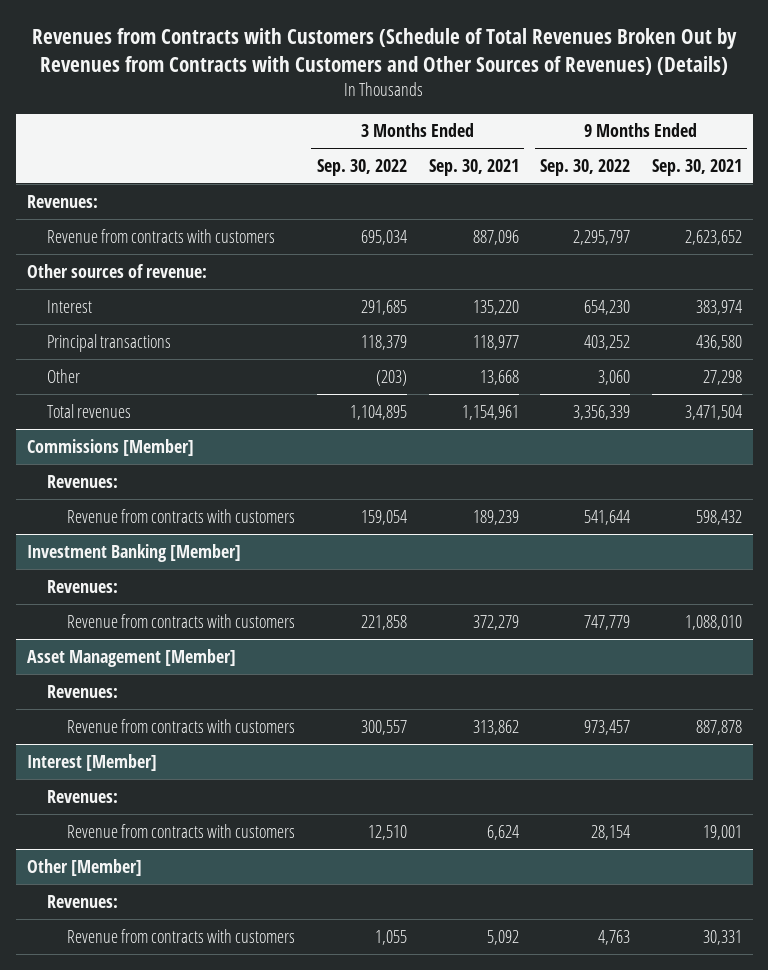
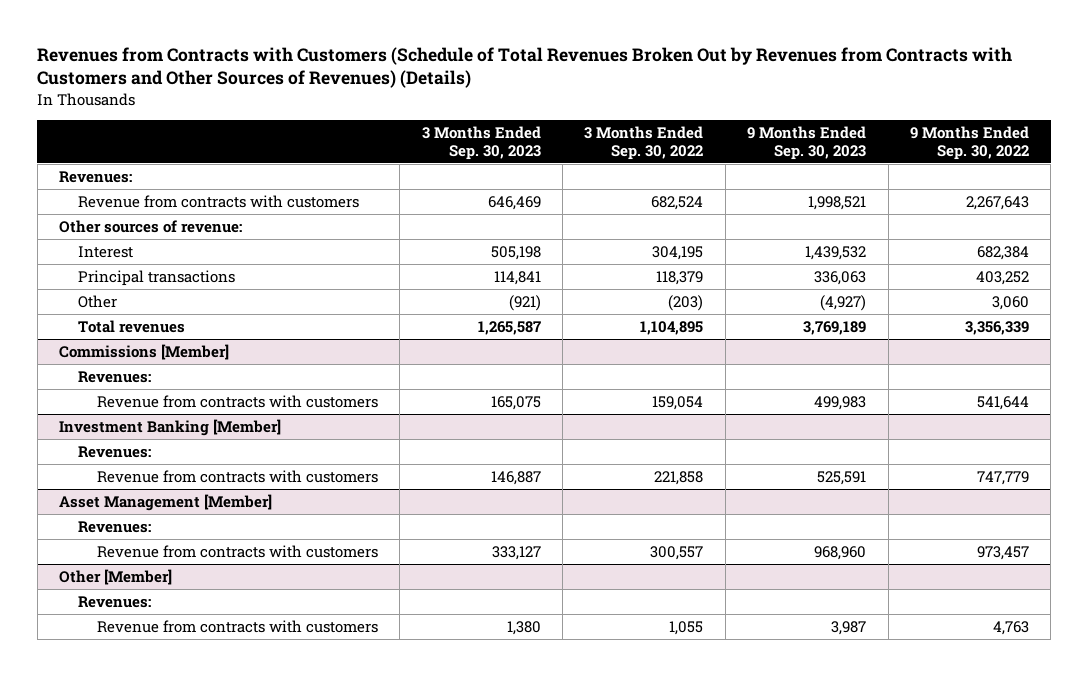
[428,158,519,176] Sep. 30, 2021 -> none
[651,158,742,176] Sep. 30, 2021 -> none
none -> [421,126,541,160] 3 Months Ended Sep. 30, 2023
none -> [747,126,867,160] 9 Months Ended Sep. 30, 2023
[360,229,407,245] 695,034 -> [651,196,704,211] 682,524
[573,229,631,245] 2,295,797 -> [966,196,1030,211] 2,267,643
[360,299,407,315] 291,685 -> [652,246,704,261] 304,195
[584,299,631,315] 654,230 -> [977,246,1030,261] 682,384
[26,753,157,771] Interest [Member] -> none
[46,789,118,803] Revenues: -> none
[67,823,296,838] Revenue from contracts with customers -> none

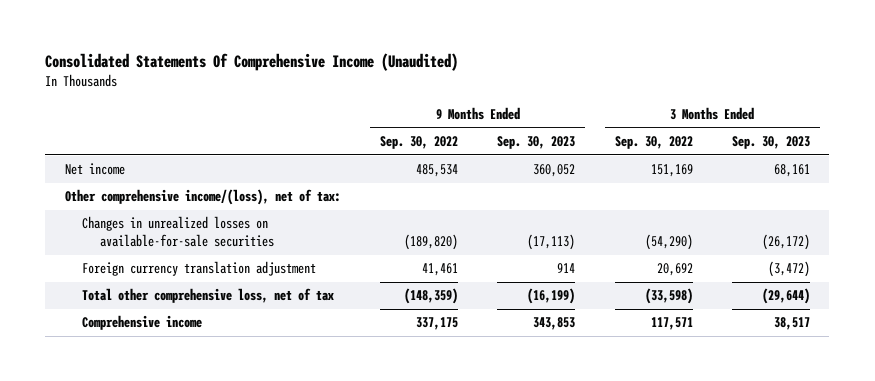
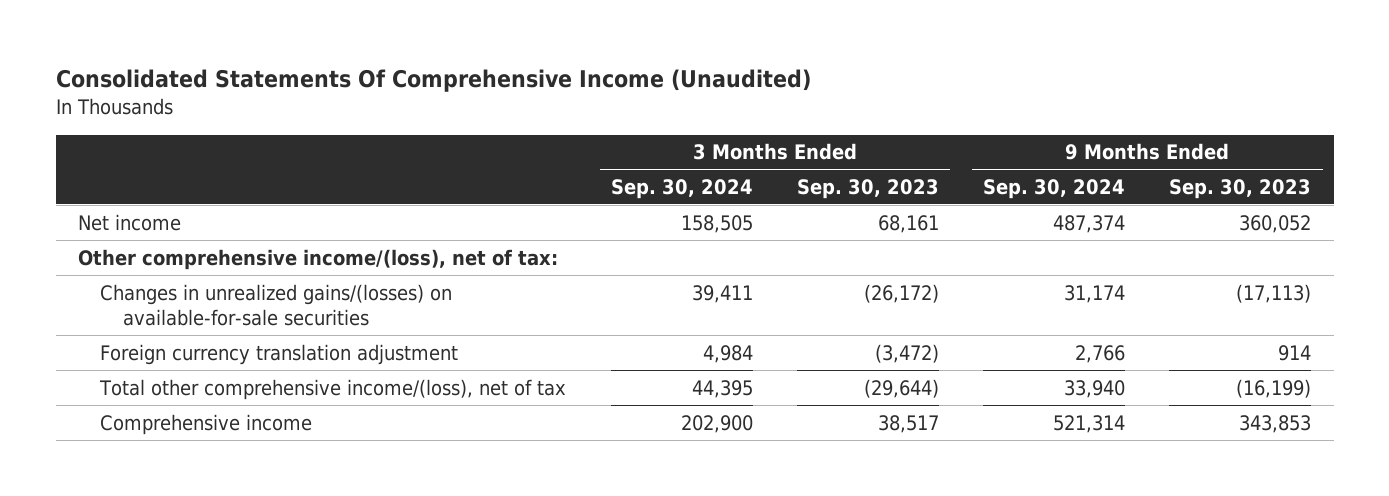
[380,135,459,149] Sep. 30, 2022 -> none
[614,135,693,149] Sep. 30, 2022 -> none
none -> [610,178,753,199] Sep. 30, 2024
none -> [983,178,1126,199] Sep. 30, 2024
[82,216,274,248] Changes in unrealized losses on available-for-sale securities -> [100,283,453,327] Changes in unrealized gains/(losses) on available-for-sale securities
[82,288,335,304] Total other comprehensive loss, net of tax -> [99,378,567,400] Total other comprehensive income/(loss), net of tax

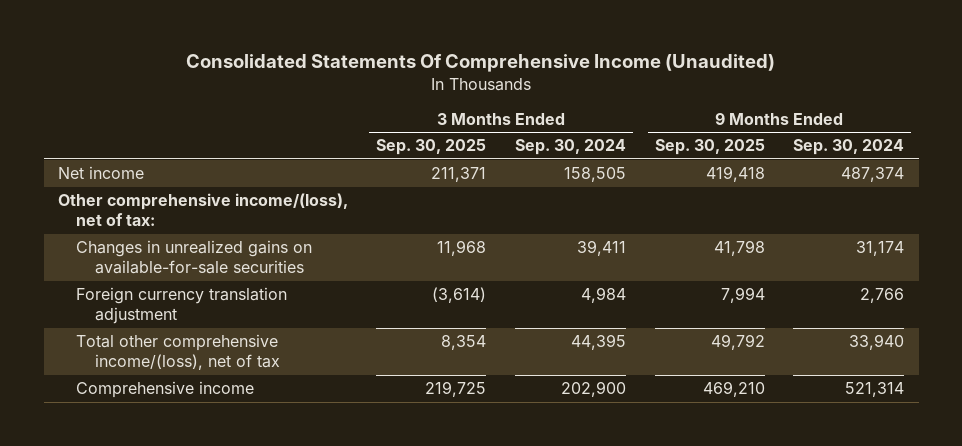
[796,178,939,199] Sep. 30, 2023 -> none
[1169,178,1312,199] Sep. 30, 2023 -> none
none -> [376,139,487,156] Sep. 30, 2025
none -> [654,139,765,156] Sep. 30, 2025
[100,283,453,327] Changes in unrealized gains/(losses) on available-for-sale securities -> [76,240,313,275] Changes in unrealized gains on available-for-sale securities

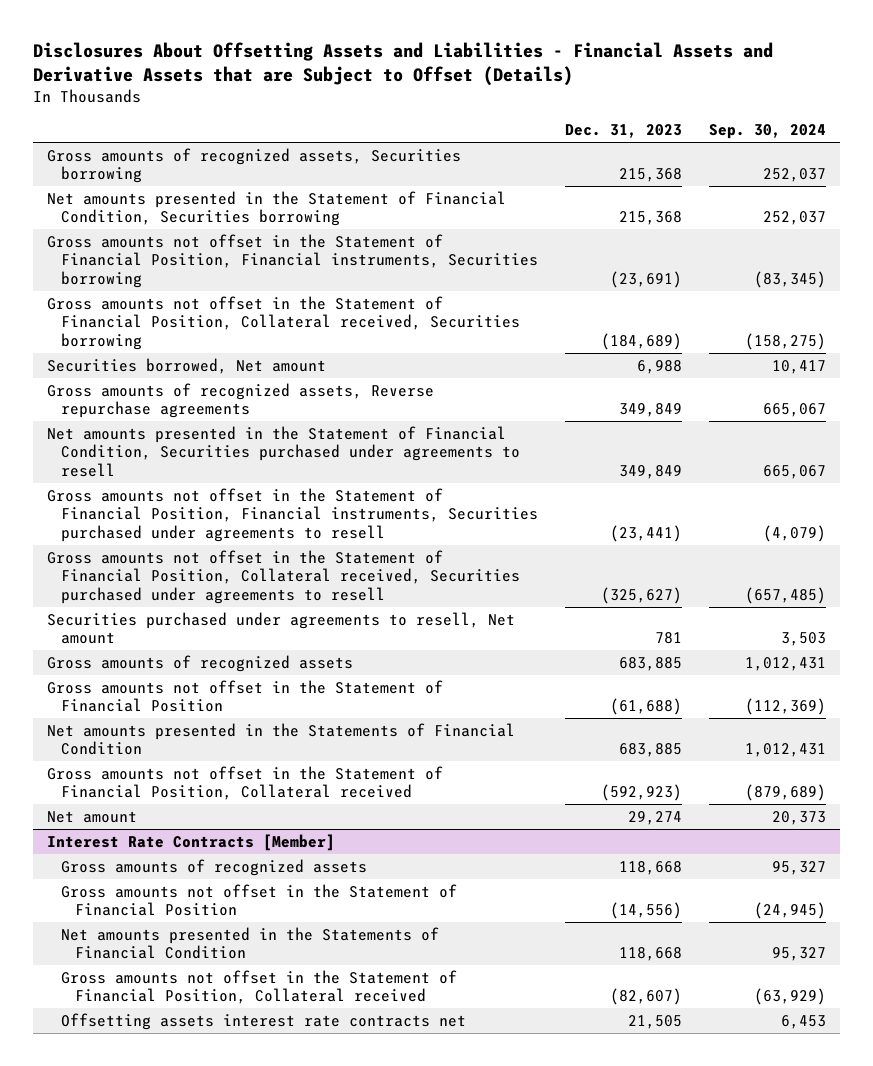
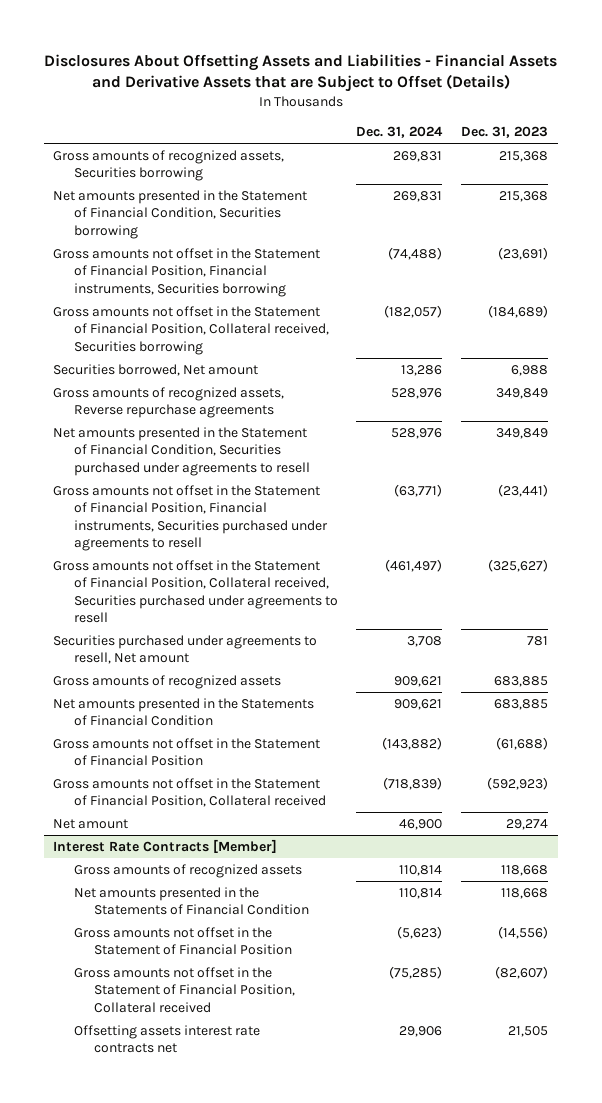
[709,124,827,140] Sep. 30, 2024 -> none
none -> [356,126,444,139] Dec. 31, 2024
[46,679,443,713] Gross amounts not offset in the Statement of Financial Position -> [53,737,321,767] Gross amounts not offset in the Statement of Financial Position
[60,883,457,917] Gross amounts not offset in the Statement of Financial Position -> [73,926,292,956] Gross amounts not offset in the Statement of Financial Position

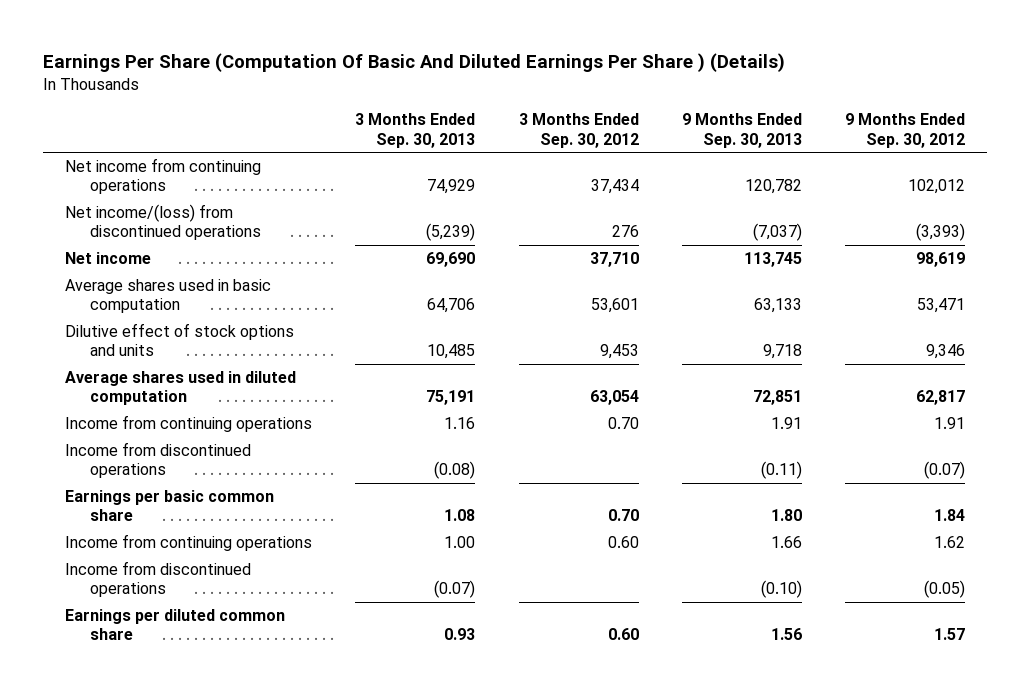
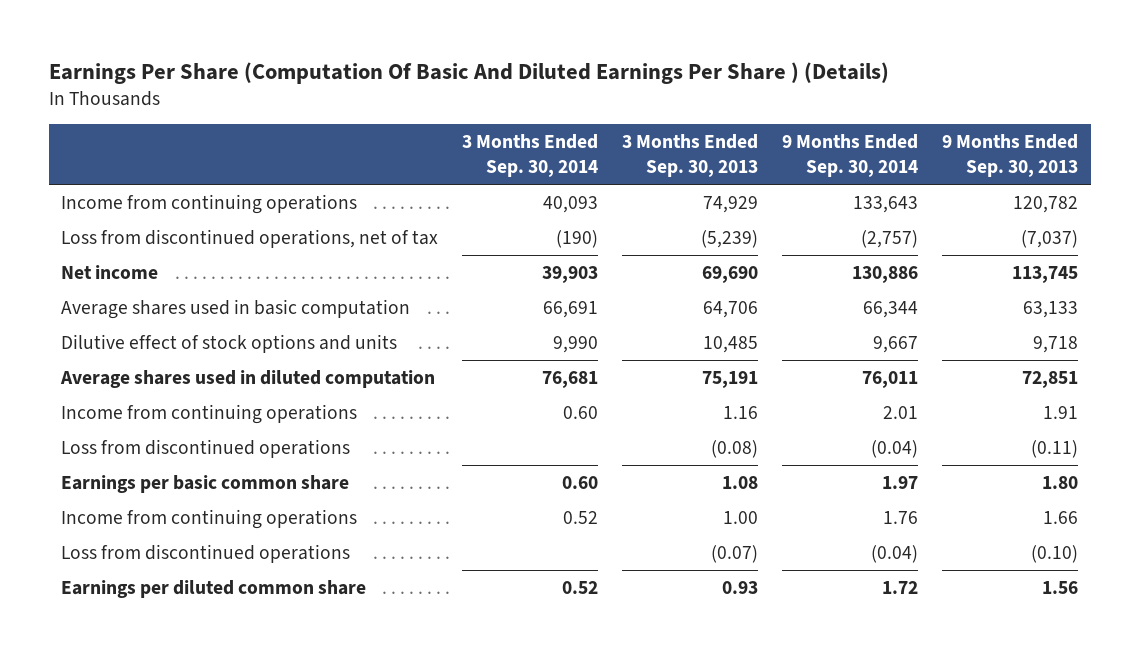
[518,113,639,148] 3 Months Ended Sep. 30, 2012 -> none
[845,113,966,148] 9 Months Ended Sep. 30, 2012 -> none
none -> [461,134,598,178] 3 Months Ended Sep. 30, 2014
none -> [782,134,919,178] 9 Months Ended Sep. 30, 2014
[65,158,262,195] Net income from continuing operations -> [60,193,357,214] Income from continuing operations
[65,204,261,241] Net income/(loss) from discontinued operations -> [60,228,438,248] Loss from discontinued operations, net of tax
[65,442,252,479] Income from discontinued operations -> [60,438,350,458] Loss from discontinued operations
[65,561,252,598] Income from discontinued operations -> [60,543,350,563] Loss from discontinued operations

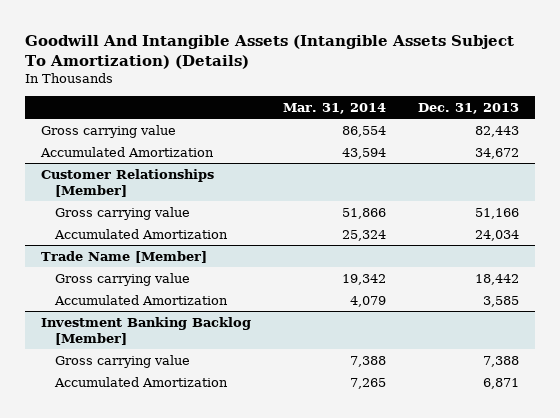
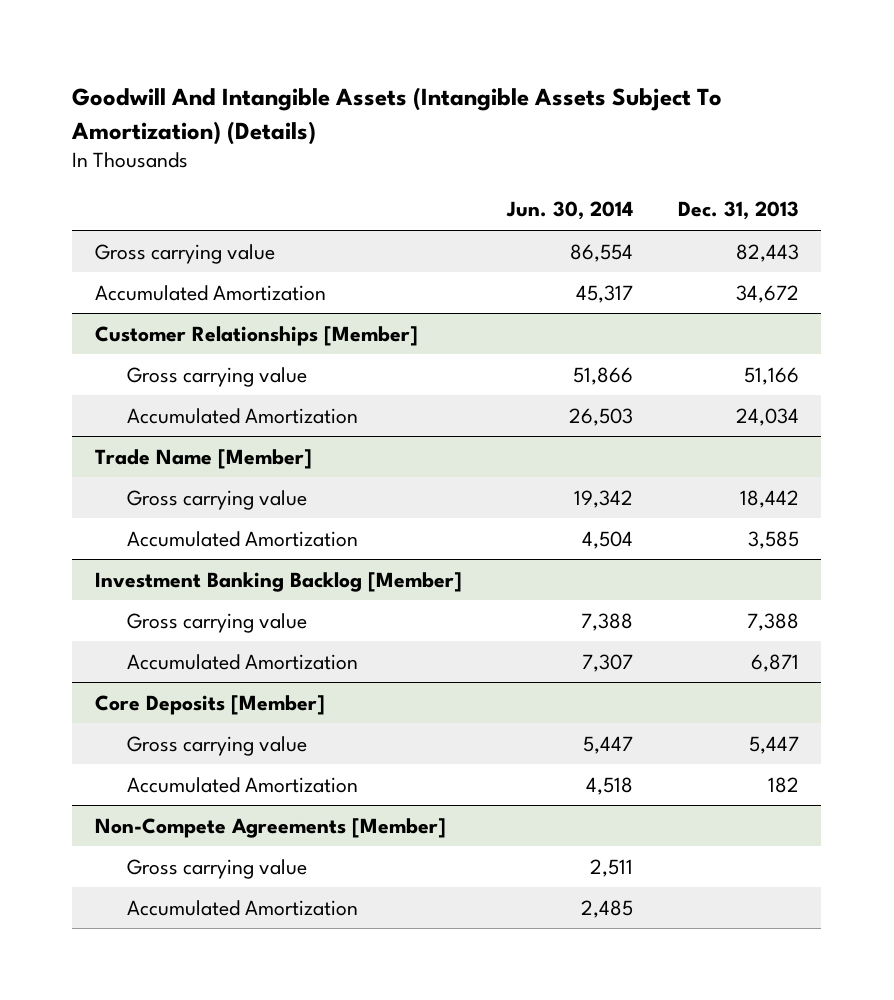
[282,102,386,114] Mar. 31, 2014 -> none
none -> [505,201,633,221] Jun. 30, 2014
none -> [94,694,325,715] Core Deposits [Member]
none -> [127,735,308,756] Gross carrying value
none -> [127,776,359,793] Accumulated Amortization
none -> [94,817,446,838] Non-Compete Agreements [Member]
none -> [127,858,308,879] Gross carrying value
none -> [127,899,359,916] Accumulated Amortization

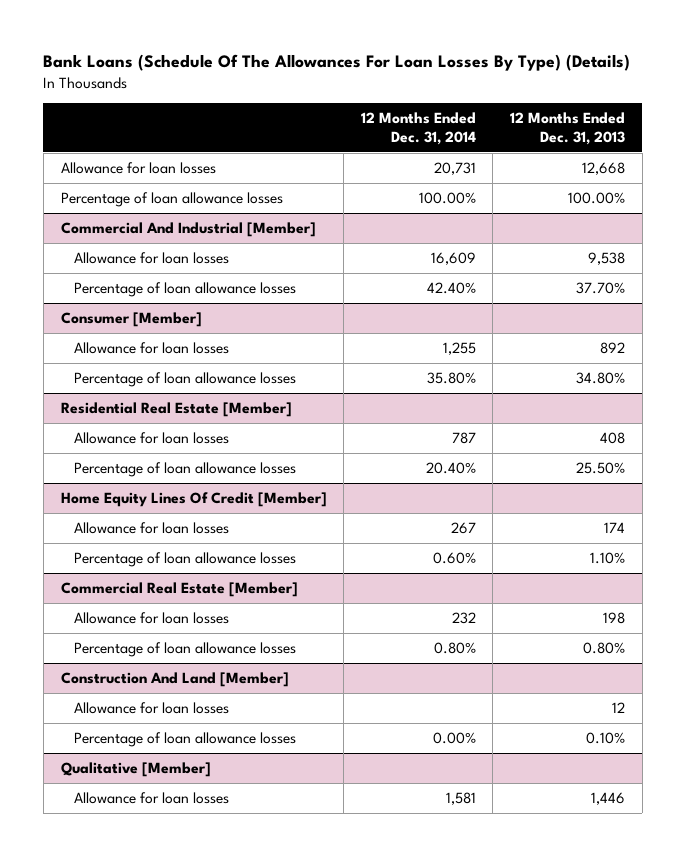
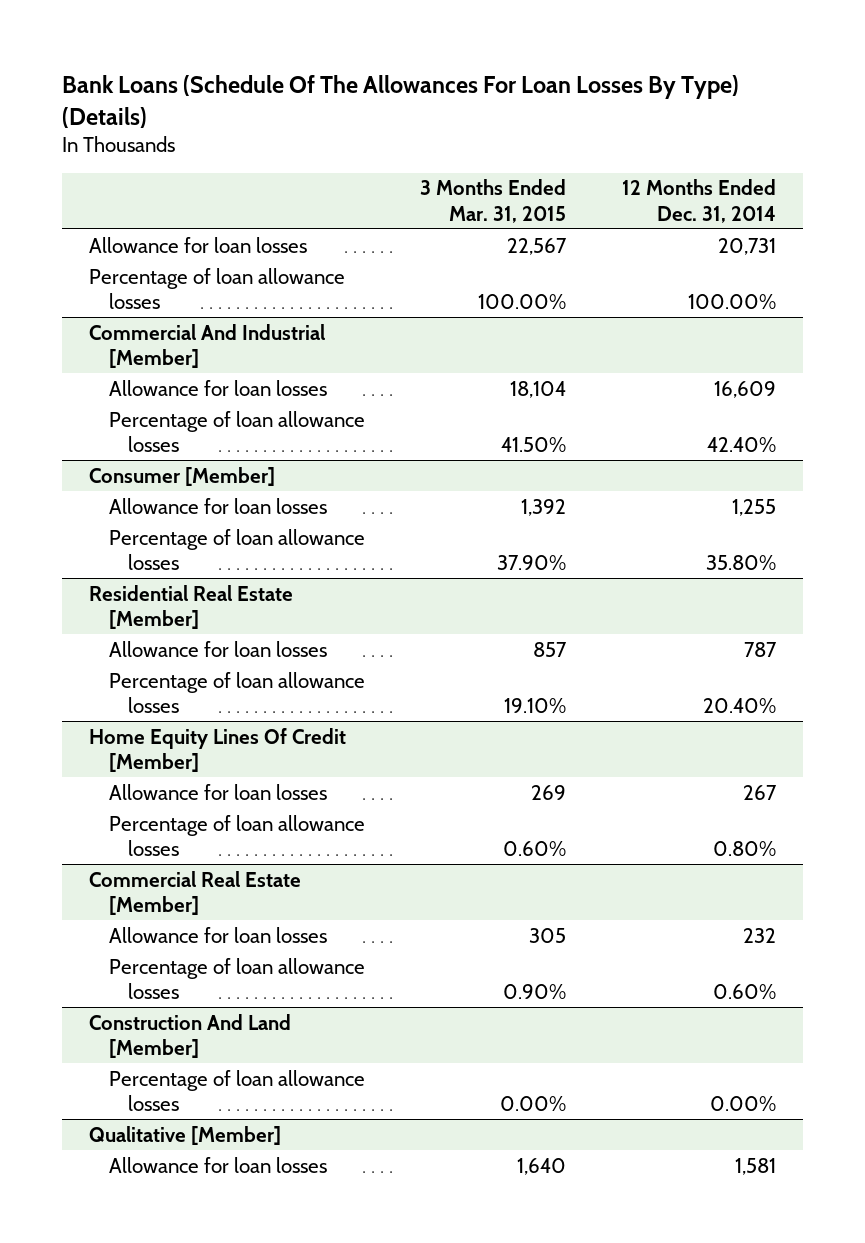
[510,112,626,145] 12 Months Ended Dec. 31, 2013 -> none
none -> [420,179,567,223] 3 Months Ended Mar. 31, 2015
[432,552,476,565] 0.60% -> [712,840,776,856] 0.80%
[433,642,476,655] 0.80% -> [712,983,776,999] 0.60%
[73,702,229,715] Allowance for loan losses -> none

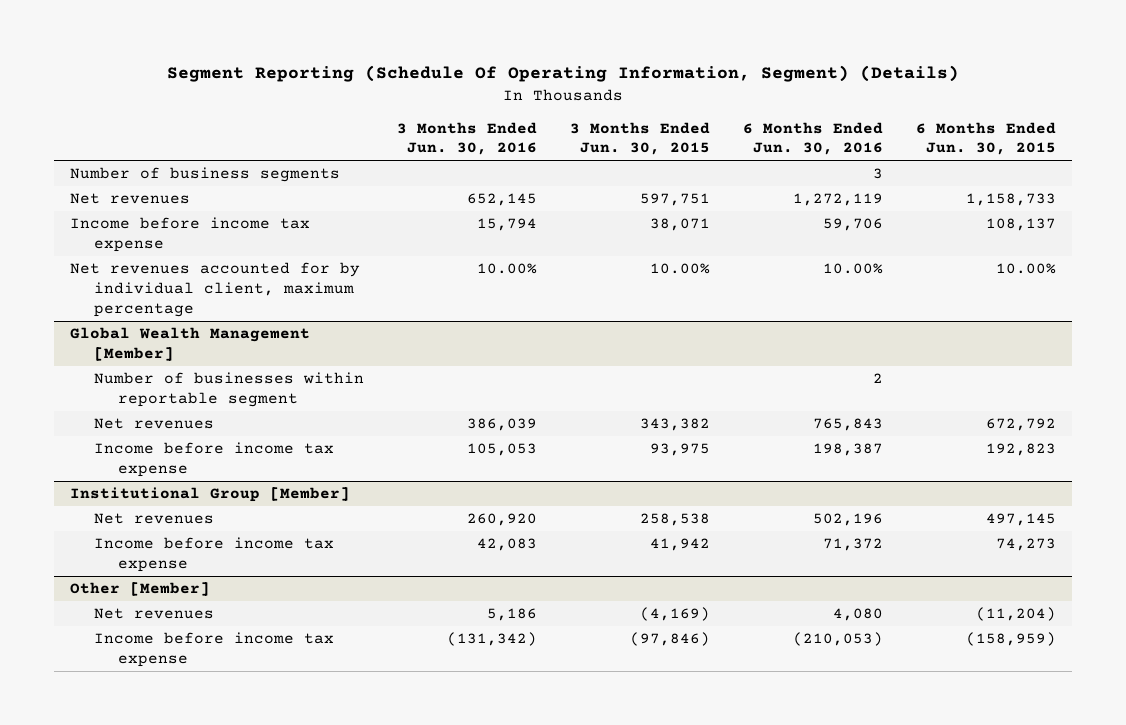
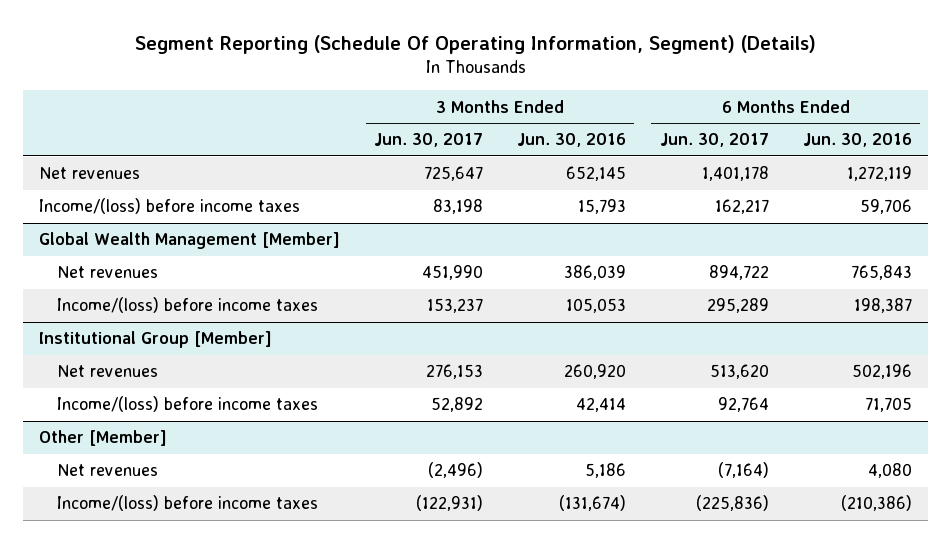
[569,121,710,156] 3 Months Ended Jun. 30, 2015 -> none
[915,121,1056,156] 6 Months Ended Jun. 30, 2015 -> none
none -> [374,133,484,148] Jun. 30, 2017
none -> [659,133,769,148] Jun. 30, 2017
[70,167,341,183] Number of business segments -> none
[70,262,361,318] Net revenues accounted for by individual client, maximum percentage -> none
[70,217,311,253] Income before income tax expense -> [39,198,301,215] Income/(loss) before income taxes
[477,218,538,232] 15,794 -> [577,199,626,215] 15,793
[94,372,365,408] Number of businesses within reportable segment -> none
[94,442,335,478] Income before income tax expense -> [56,297,318,314] Income/(loss) before income taxes
[94,537,335,573] Income before income tax expense -> [56,396,318,413] Income/(loss) before income taxes
[477,538,538,552] 42,083 -> [575,397,626,413] 42,414
[822,538,883,552] 71,372 -> [864,397,912,413] 71,705
[94,632,335,668] Income before income tax expense -> [56,495,318,512] Income/(loss) before income taxes
[447,632,538,647] (131,342) -> [558,495,626,512] (131,674)
[792,632,883,647] (210,053) -> [840,495,912,512] (210,386)

